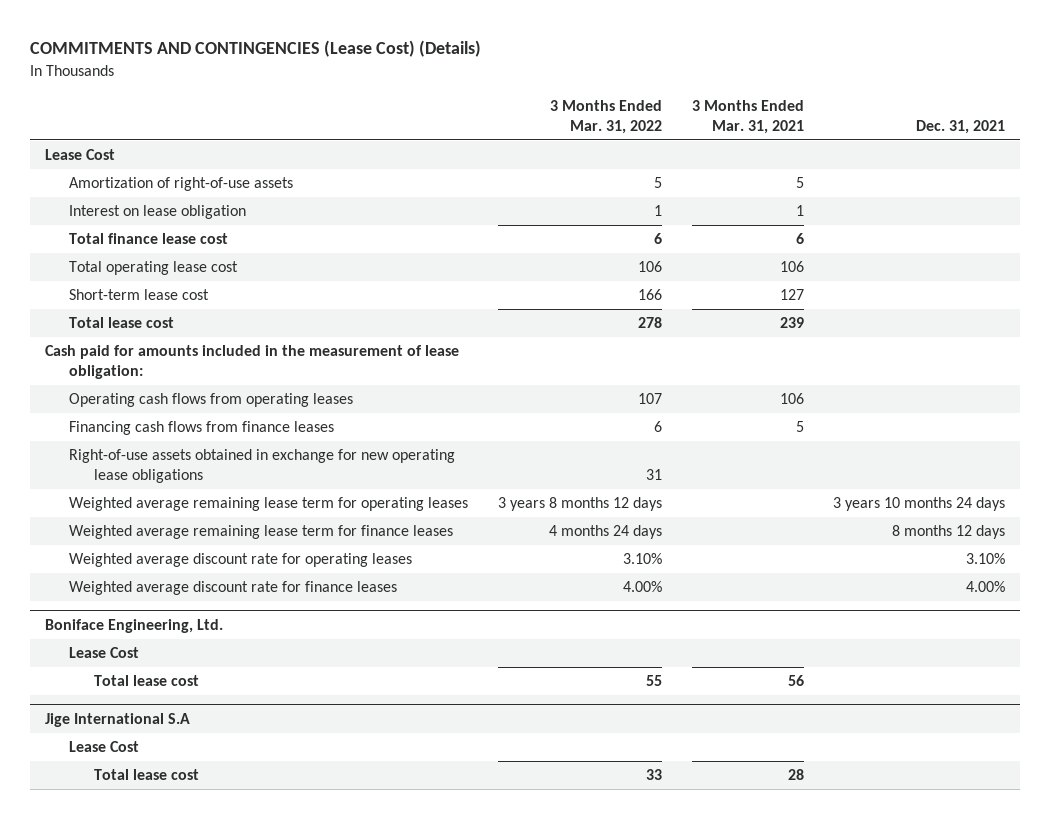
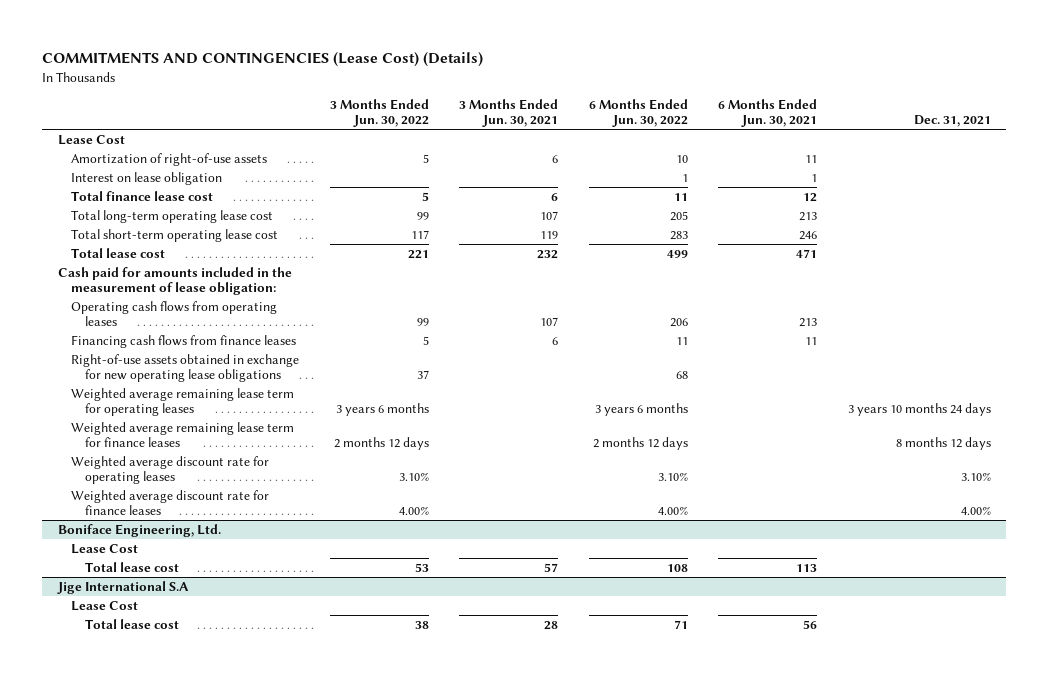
[549,99,662,134] 3 Months Ended Mar. 31, 2022 -> none
[691,99,804,134] 3 Months Ended Mar. 31, 2021 -> none
none -> [329,98,429,128] 3 Months Ended Jun. 30, 2022
none -> [459,98,559,128] 3 Months Ended Jun. 30, 2021
none -> [588,98,688,128] 6 Months Ended Jun. 30, 2022
none -> [718,98,818,128] 6 Months Ended Jun. 30, 2021
[69,261,239,276] Total operating lease cost -> [71,209,274,223] Total long-term operating lease cost
[69,289,210,301] Short-term lease cost -> [71,228,279,242] Total short-term operating lease cost

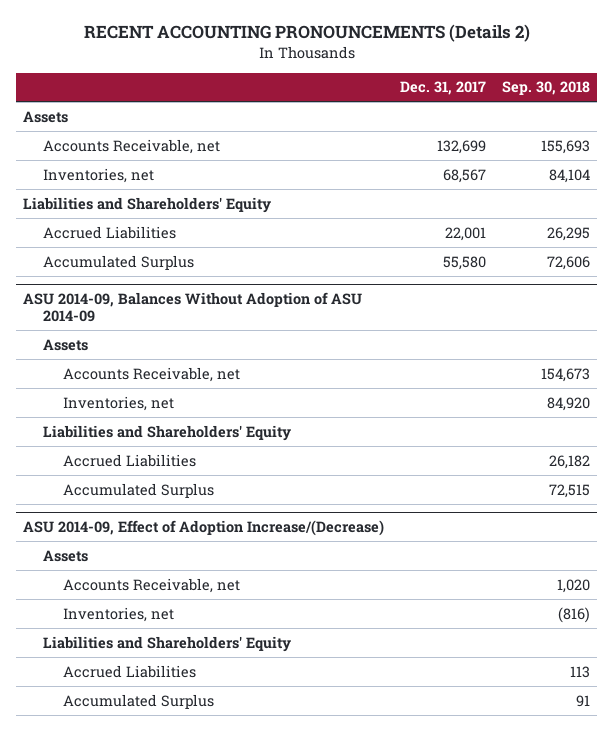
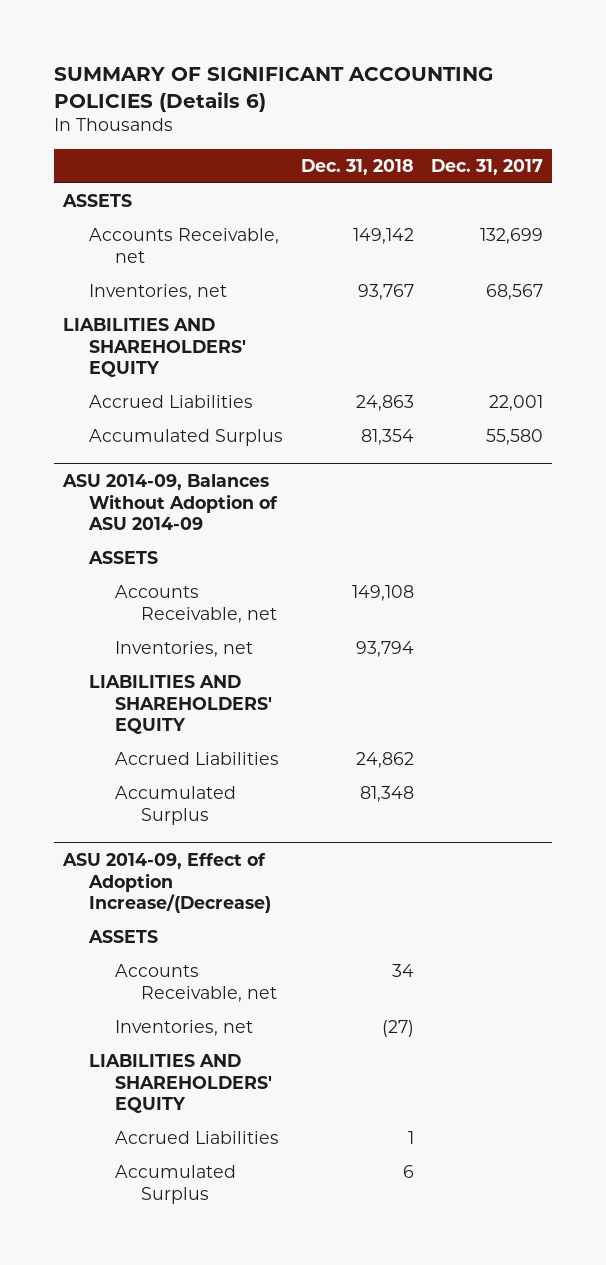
[83,24,530,43] RECENT ACCOUNTING PRONOUNCEMENTS (Details 2) -> [54,67,494,112] SUMMARY OF SIGNIFICANT ACCOUNTING POLICIES (Details 6)
[501,81,590,96] Sep. 30, 2018 -> none
none -> [300,158,414,175] Dec. 31, 2018
[23,110,69,123] Assets -> [61,194,132,208] ASSETS
[23,196,272,213] Liabilities and Shareholders' Equity -> [62,318,247,378] LIABILITIES AND SHAREHOLDERS' EQUITY
[43,338,89,351] Assets -> [88,551,159,565] ASSETS
[43,424,292,441] Liabilities and Shareholders' Equity -> [89,675,273,735] LIABILITIES AND SHAREHOLDERS' EQUITY
[43,549,89,562] Assets -> [88,930,159,944] ASSETS
[43,635,292,652] Liabilities and Shareholders' Equity -> [89,1054,273,1114] LIABILITIES AND SHAREHOLDERS' EQUITY

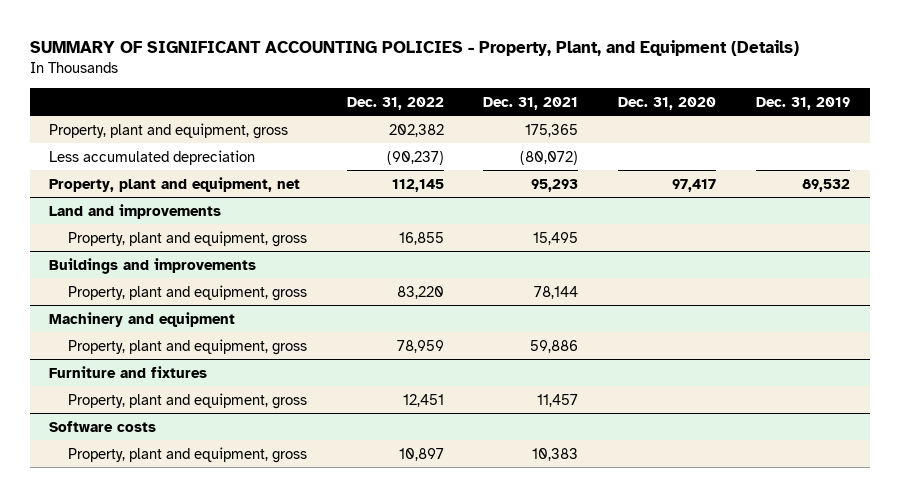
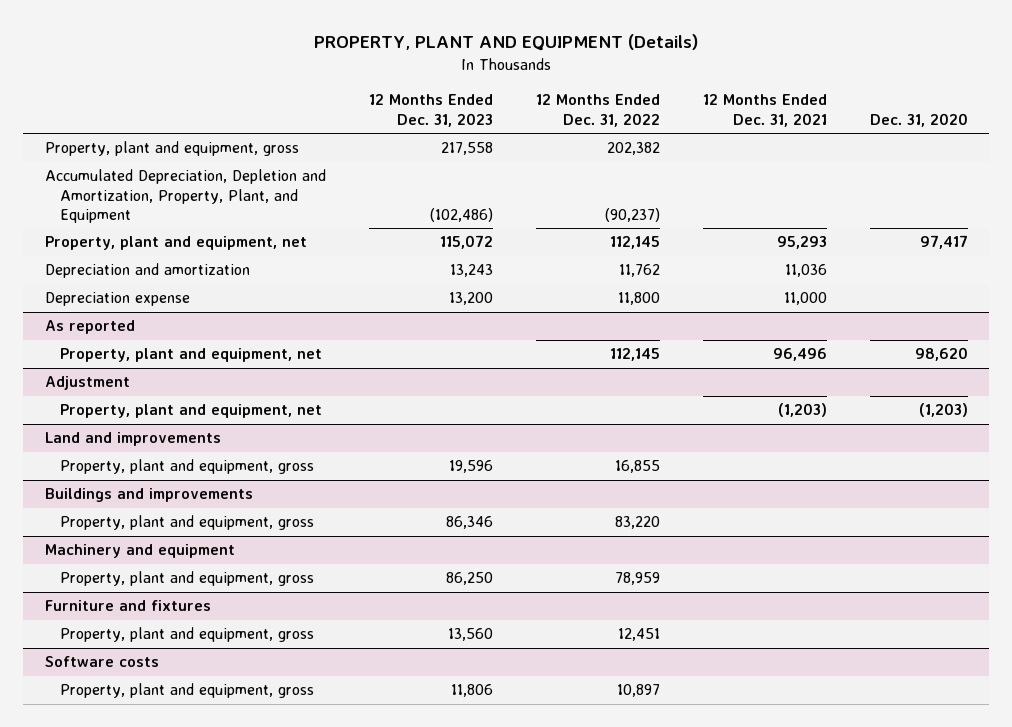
[29,39,799,56] SUMMARY OF SIGNIFICANT ACCOUNTING POLICIES - Property, Plant, and Equipment (Details) -> [314,34,699,52] PROPERTY, PLANT AND EQUIPMENT (Details)
[346,96,444,110] Dec. 31, 2022 -> none
[483,96,579,110] Dec. 31, 2021 -> none
[756,96,851,110] Dec. 31, 2019 -> none
none -> [368,94,493,127] 12 Months Ended Dec. 31, 2023
none -> [535,94,660,127] 12 Months Ended Dec. 31, 2022
none -> [702,94,827,127] 12 Months Ended Dec. 31, 2021
[49,149,256,165] Less accumulated depreciation -> [44,169,326,224] Accumulated Depreciation, Depletion and Amortization, Property, Plant, and Equipment
none -> [44,263,250,279] Depreciation and amortization
none -> [44,292,190,307] Depreciation expense
none -> [44,320,135,335] As reported
none -> [60,348,323,363] Property, plant and equipment, net
none -> [44,376,130,391] Adjustment
none -> [60,404,323,419] Property, plant and equipment, net

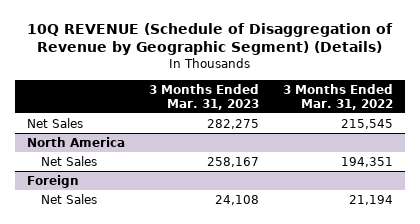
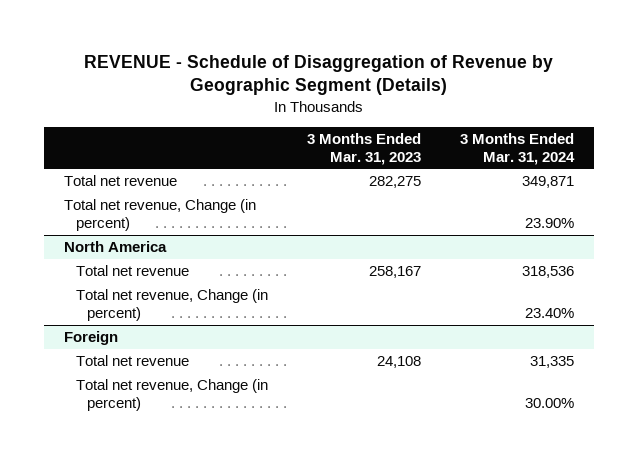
[26,22,393,56] 10Q REVENUE (Schedule of Disaggregation of Revenue by Geographic Segment) (Details) -> [84,54,554,96] REVENUE - Schedule of Disaggregation of Revenue by Geographic Segment (Details)
[282,83,393,110] 3 Months Ended Mar. 31, 2022 -> none
none -> [460,133,576,165] 3 Months Ended Mar. 31, 2024
[27,117,84,128] Net Sales -> [64,175,178,187] Total net revenue
none -> [64,199,257,231] Total net revenue, Change (in percent)
[40,155,97,166] Net Sales -> [75,265,189,277] Total net revenue
none -> [75,289,268,321] Total net revenue, Change (in percent)
[40,193,97,204] Net Sales -> [75,355,189,367] Total net revenue
none -> [75,379,268,411] Total net revenue, Change (in percent)

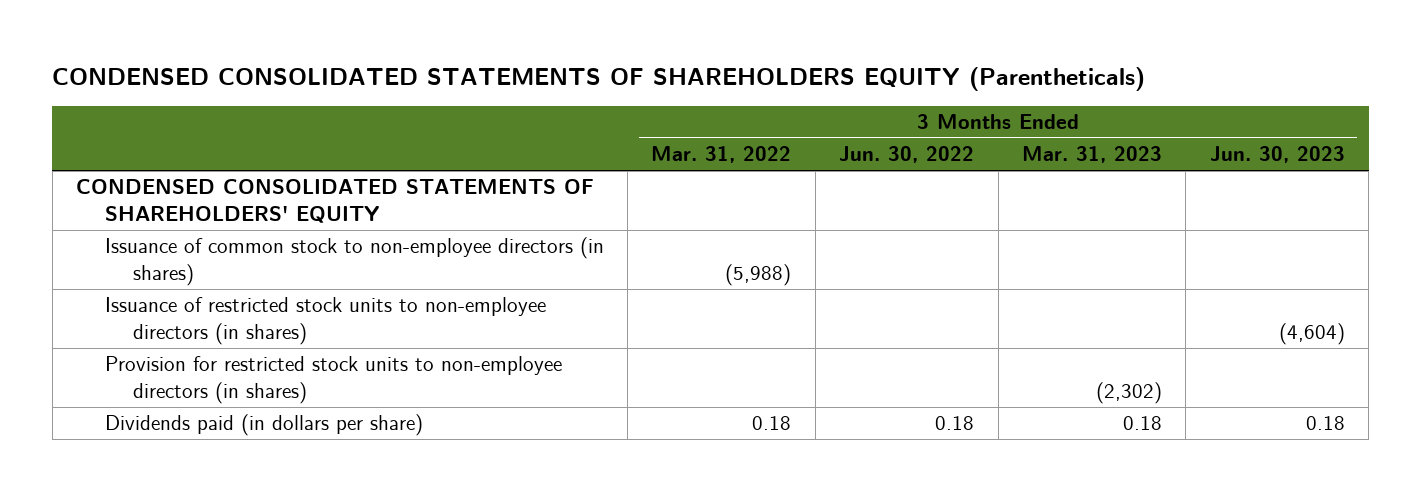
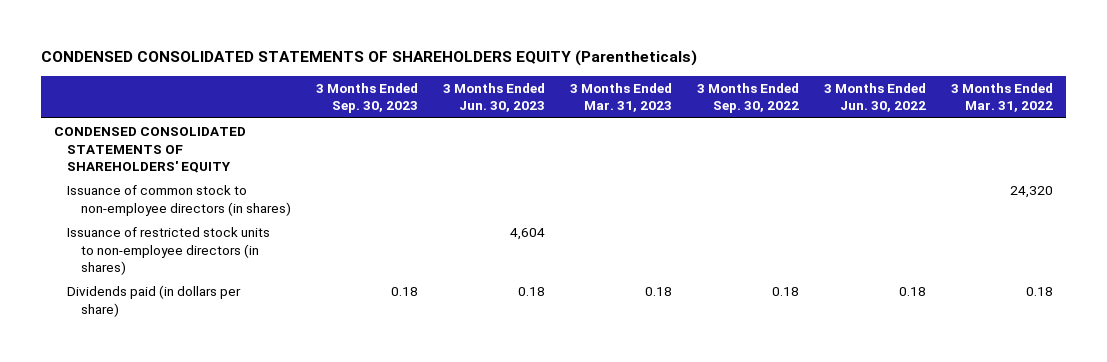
none -> [315,83,418,114] 3 Months Ended Sep. 30, 2023
none -> [697,83,800,114] 3 Months Ended Sep. 30, 2022
[104,356,562,405] Provision for restricted stock units to non-employee directors (in shares) -> none
[725,264,792,287] (5,988) -> [1010,186,1054,199] 24,320
[1278,323,1345,346] (4,604) -> [509,228,545,241] 4,604

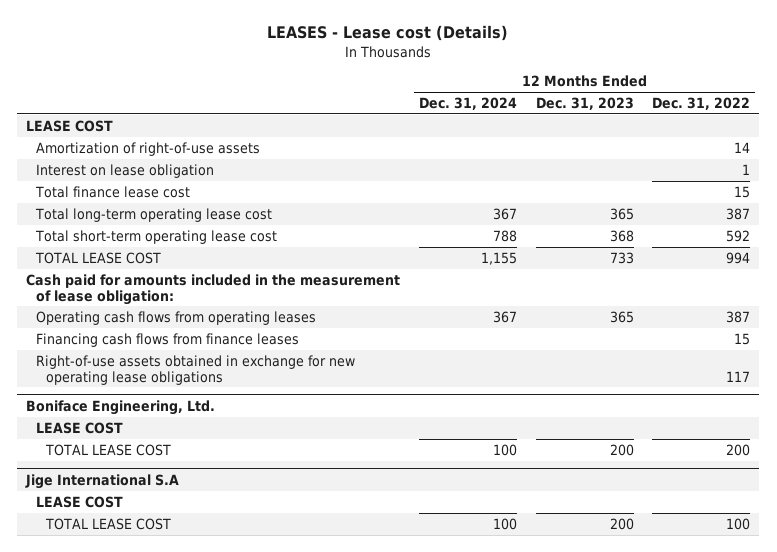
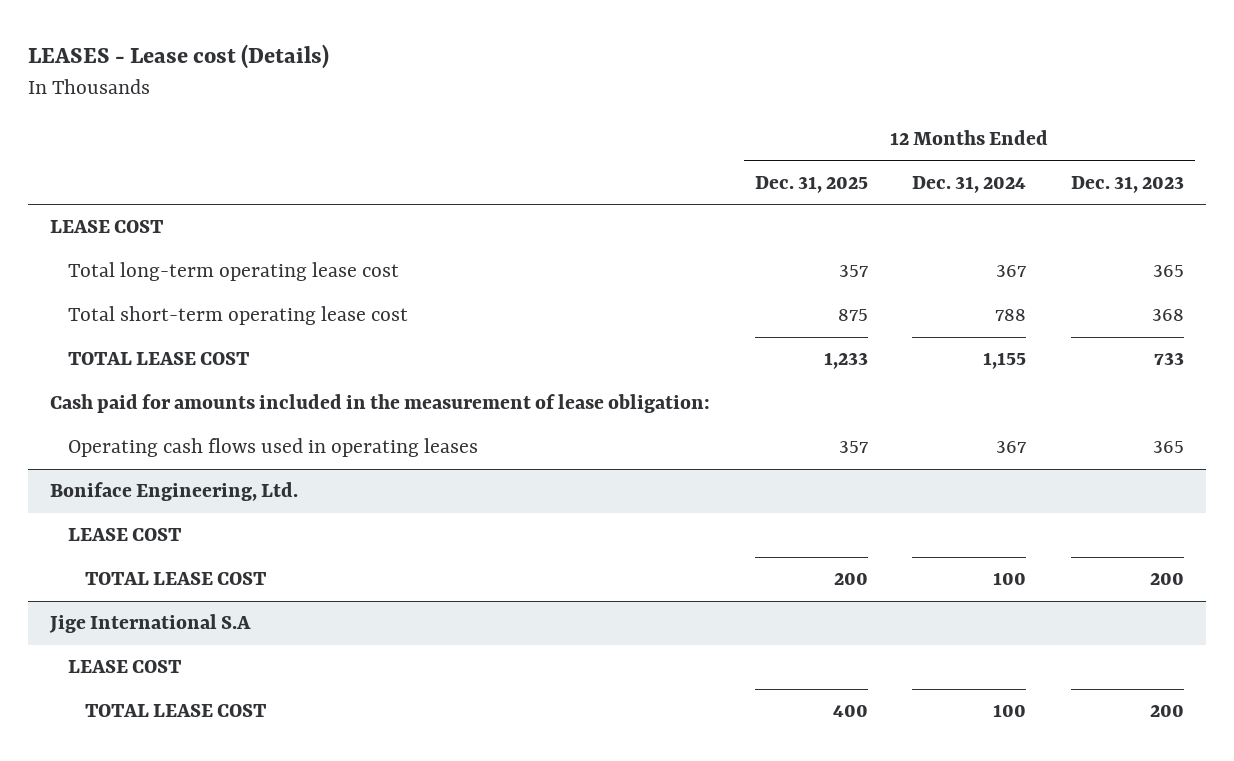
[652,96,751,110] Dec. 31, 2022 -> none
none -> [754,175,868,193] Dec. 31, 2025
[36,141,261,156] Amortization of right-of-use assets -> none
[36,163,215,178] Interest on lease obligation -> none
[35,185,191,198] Total finance lease cost -> none
[36,332,300,347] Financing cash flows from finance leases -> none
[36,354,356,385] Right-of-use assets obtained in exchange for new operating lease obligations -> none
[36,310,317,325] Operating cash flows from operating leases -> [67,438,478,458] Operating cash flows used in operating leases

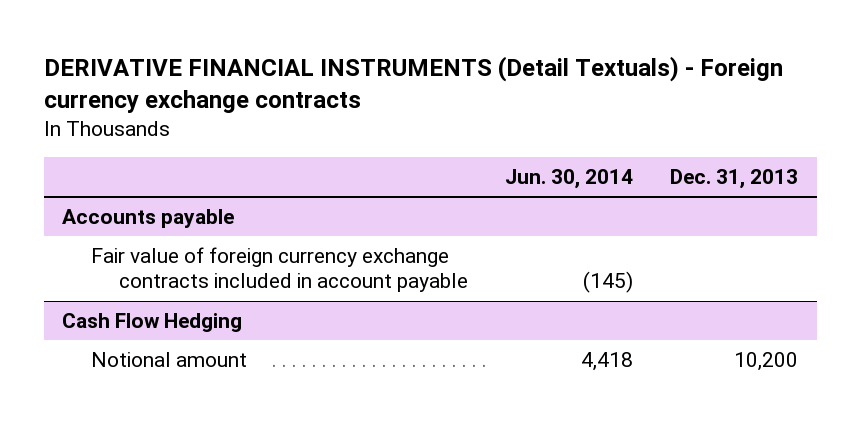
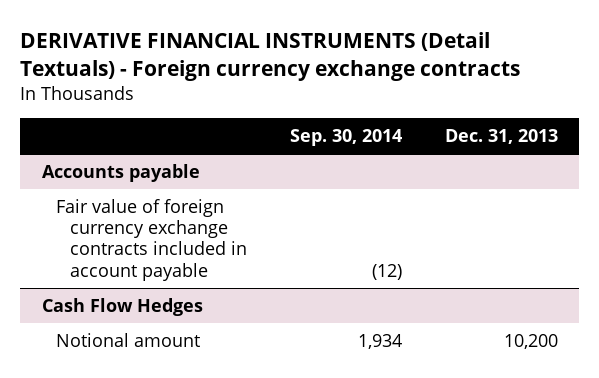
[505,169,634,190] Jun. 30, 2014 -> none
none -> [289,129,402,147] Sep. 30, 2014
[62,312,243,332] Cash Flow Hedging -> [41,297,203,316] Cash Flow Hedges

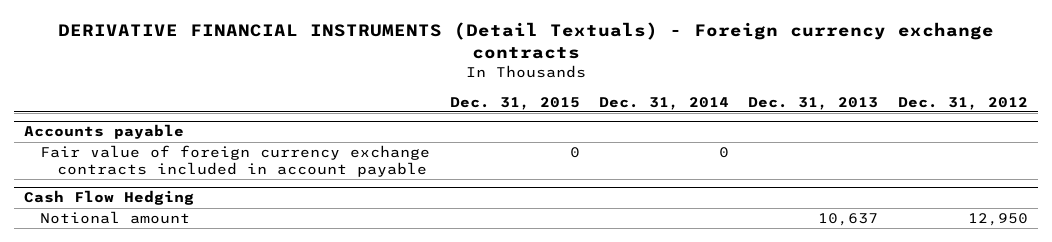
[289,129,402,147] Sep. 30, 2014 -> none
none -> [449,96,580,110] Dec. 31, 2015
none -> [599,96,730,110] Dec. 31, 2014
none -> [897,96,1028,110] Dec. 31, 2012
[41,297,203,316] Cash Flow Hedges -> [23,190,194,206] Cash Flow Hedging
[503,333,558,349] 10,200 -> [818,213,879,227] 10,637

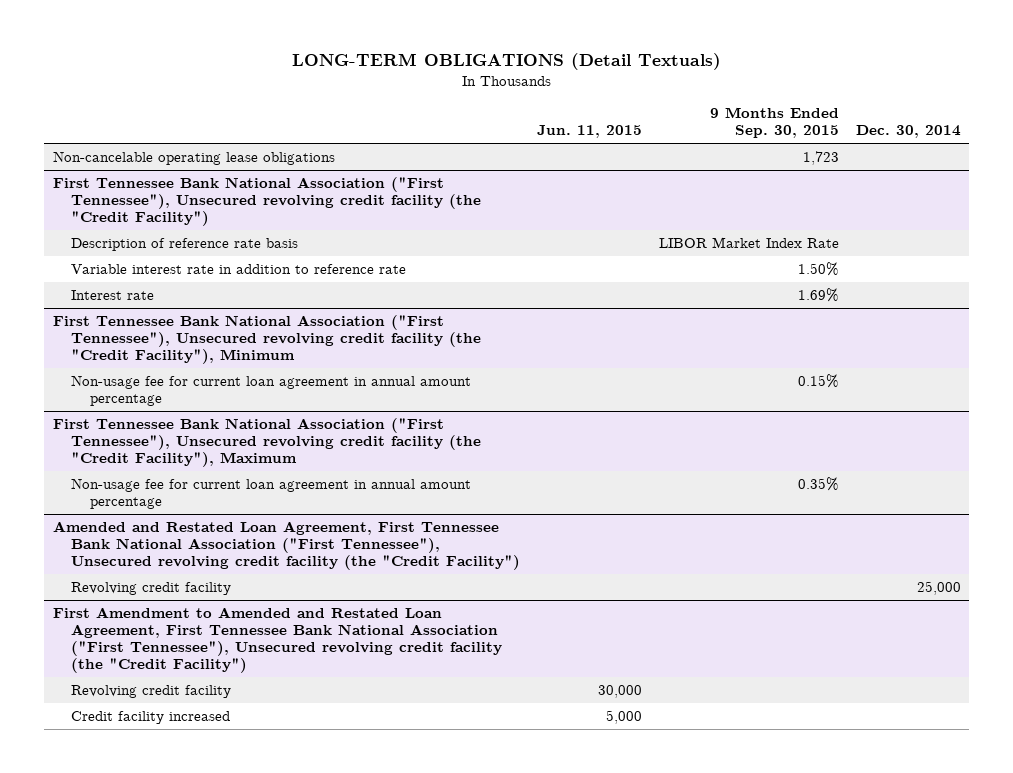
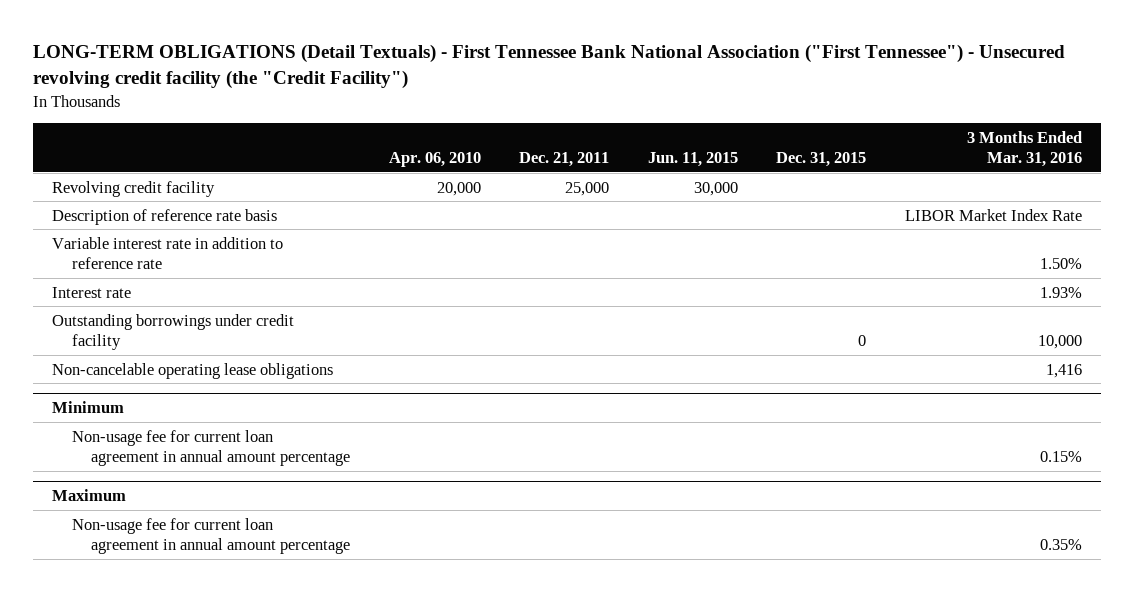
[291,53,721,71] LONG-TERM OBLIGATIONS (Detail Textuals) -> [32,44,1065,90] LONG-TERM OBLIGATIONS (Detail Textuals) - First Tennessee Bank National Association ("First Tennessee") - Unsecured revolving credit facility (the "Credit Facility")
[709,107,839,139] 9 Months Ended Sep. 30, 2015 -> none
[855,125,961,139] Dec. 30, 2014 -> none
none -> [388,152,481,168] Apr. 06, 2010
none -> [519,152,610,168] Dec. 21, 2011
none -> [776,152,867,168] Dec. 31, 2015
none -> [966,130,1082,168] 3 Months Ended Mar. 31, 2016
none -> [51,180,215,197] Revolving credit facility
none -> [51,208,277,225] Description of reference rate basis
none -> [51,236,283,269] Variable interest rate in addition to reference rate
none -> [51,286,131,298] Interest rate
none -> [51,313,294,350] Outstanding borrowings under credit facility
[52,177,482,226] First Tennessee Bank National Association ("First Tennessee"), Unsecured revolving credit facility (the "Credit Facility") -> none
[71,238,299,252] Description of reference rate basis -> none
[71,264,407,275] Variable interest rate in addition to reference rate -> none
[71,290,155,301] Interest rate -> none
[52,315,482,364] First Tennessee Bank National Association ("First Tennessee"), Unsecured revolving credit facility (the "Credit Facility"), Minimum -> [51,400,124,413] Minimum
[52,418,482,467] First Tennessee Bank National Association ("First Tennessee"), Unsecured revolving credit facility (the "Credit Facility"), Maximum -> [51,488,126,501] Maximum
[52,521,521,570] Amended and Restated Loan Agreement, First Tennessee Bank National Association ("First Tennessee"), Unsecured revolving credit facility (the "Credit Facility") -> none
[71,582,232,596] Revolving credit facility -> none
[52,607,503,673] First Amendment to Amended and Restated Loan Agreement, First Tennessee Bank National Association ("First Tennessee"), Unsecured revolving credit facility (the "Credit Facility") -> none
[71,685,232,699] Revolving credit facility -> none
[71,711,231,725] Credit facility increased -> none

